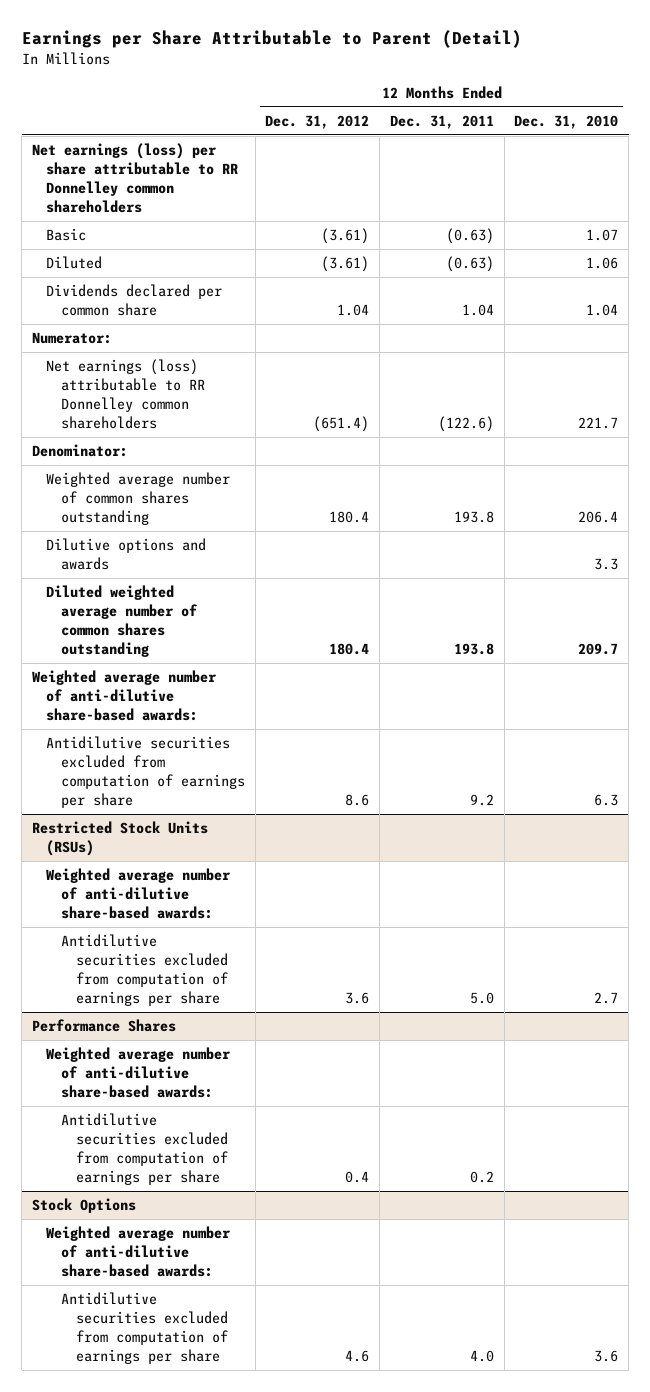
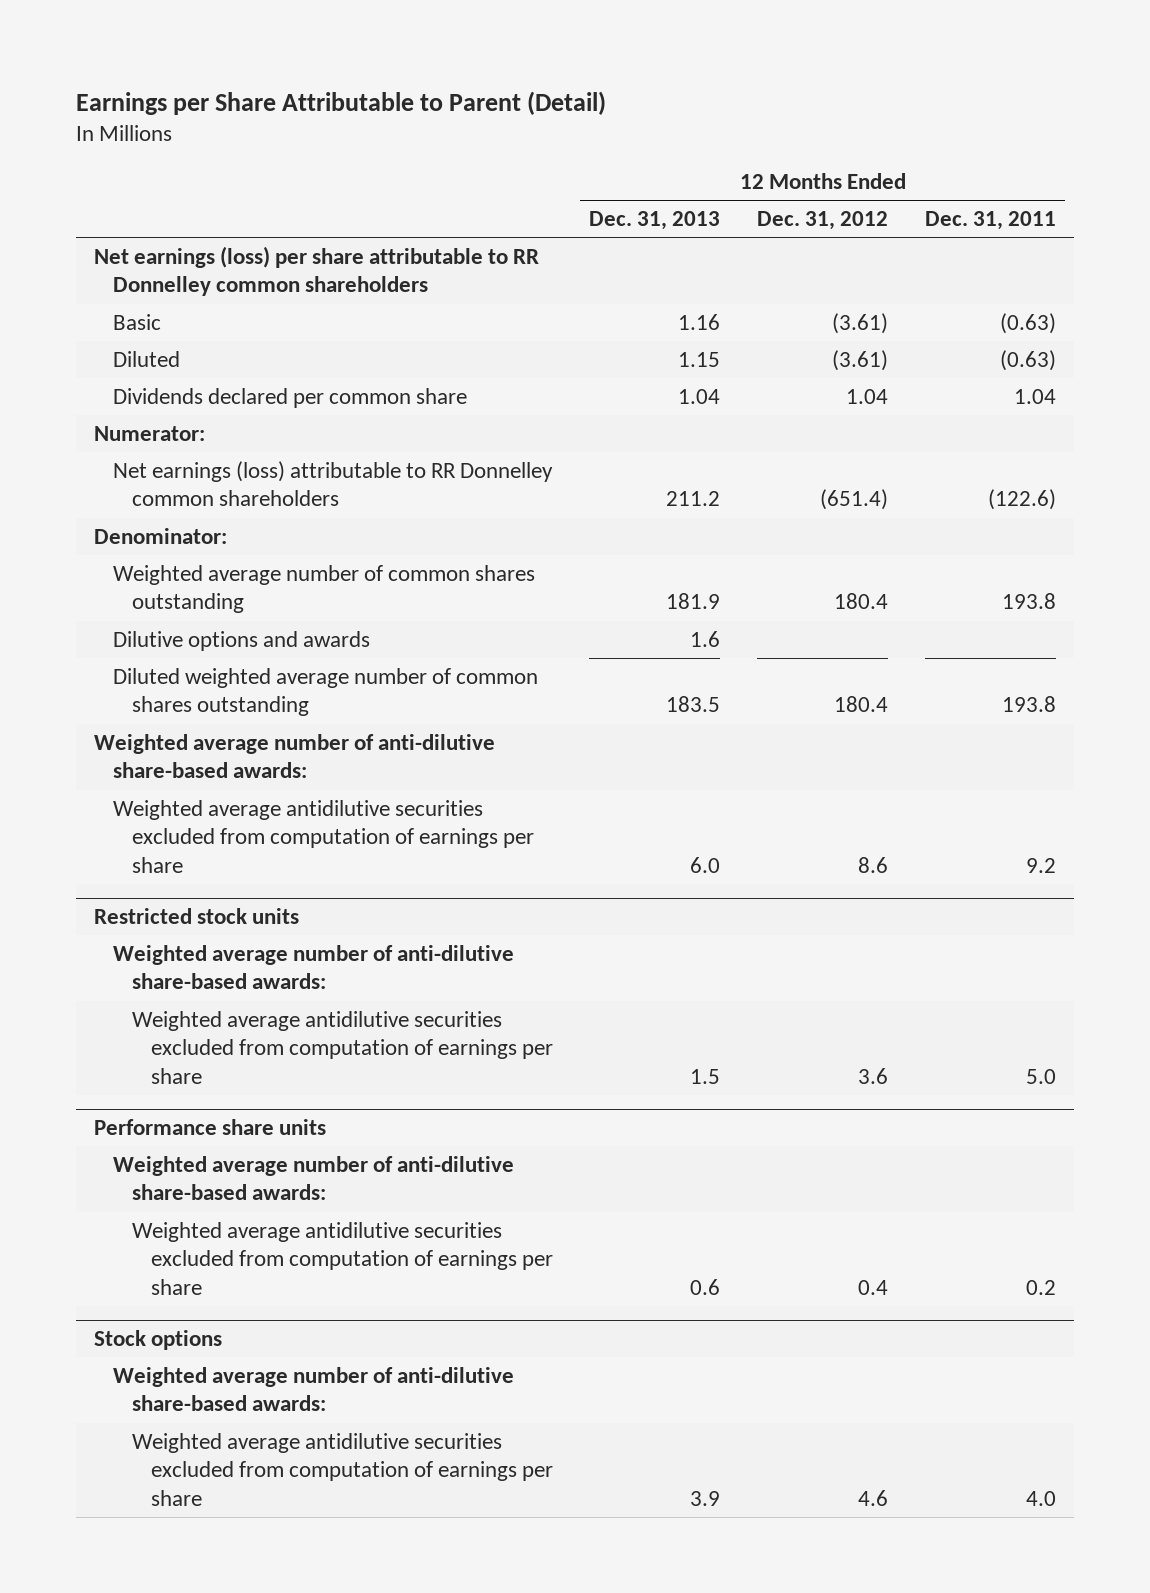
[514,114,619,129] Dec. 31, 2010 -> none
none -> [589,211,721,231] Dec. 31, 2013
[46,736,246,809] Antidilutive securities excluded from computation of earnings per share -> [113,799,535,873] Weighted average antidilutive securities excluded from computation of earnings per share
[31,821,208,857] Restricted Stock Units (RSUs) -> [94,908,300,925] Restricted stock units
[31,1019,176,1033] Performance Shares -> none
[61,934,228,1007] Antidilutive securities excluded from computation of earnings per share -> [132,1010,553,1084] Weighted average antidilutive securities excluded from computation of earnings per share
none -> [94,1119,327,1136] Performance share units
[61,1113,228,1186] Antidilutive securities excluded from computation of earnings per share -> [132,1221,553,1295] Weighted average antidilutive securities excluded from computation of earnings per share
[31,1198,136,1214] Stock Options -> [94,1330,223,1351] Stock options
[61,1292,228,1365] Antidilutive securities excluded from computation of earnings per share -> [132,1432,553,1506] Weighted average antidilutive securities excluded from computation of earnings per share

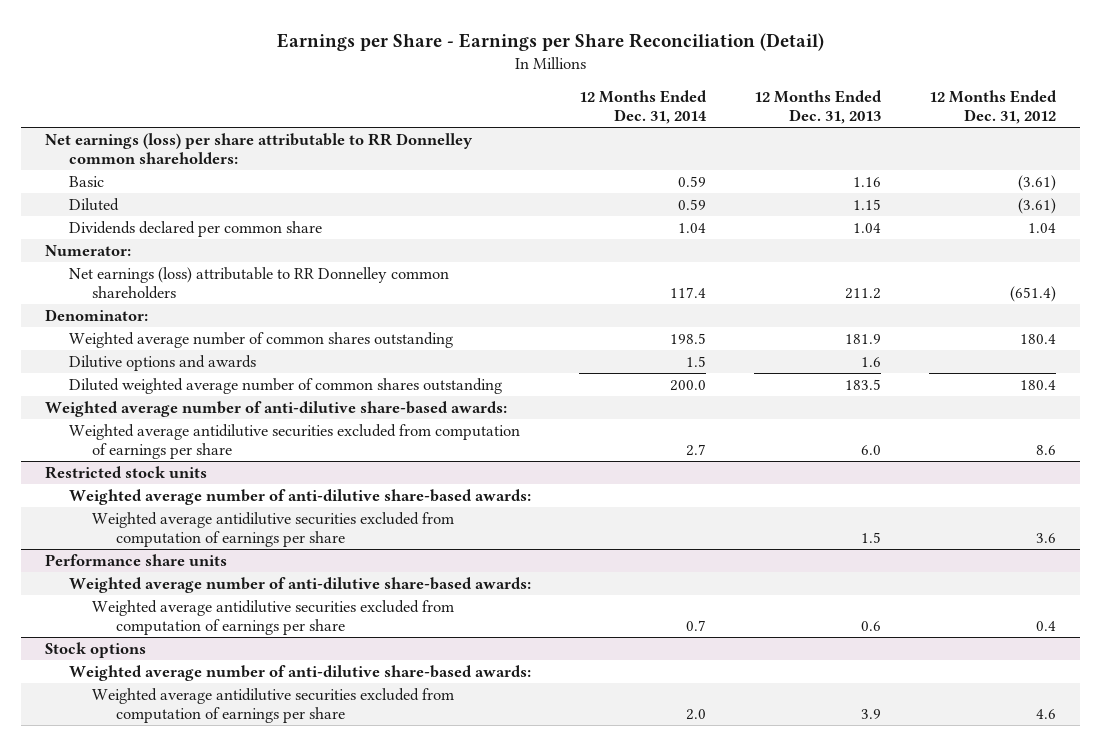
[76,90,607,115] Earnings per Share Attributable to Parent (Detail) -> [276,32,824,51] Earnings per Share - Earnings per Share Reconciliation (Detail)
[924,211,1056,231] Dec. 31, 2011 -> none
none -> [579,90,708,125] 12 Months Ended Dec. 31, 2014
[94,245,540,297] Net earnings (loss) per share attributable to RR Donnelley common shareholders -> [45,132,474,164] Net earnings (loss) per share attributable to RR Donnelley common shareholders:

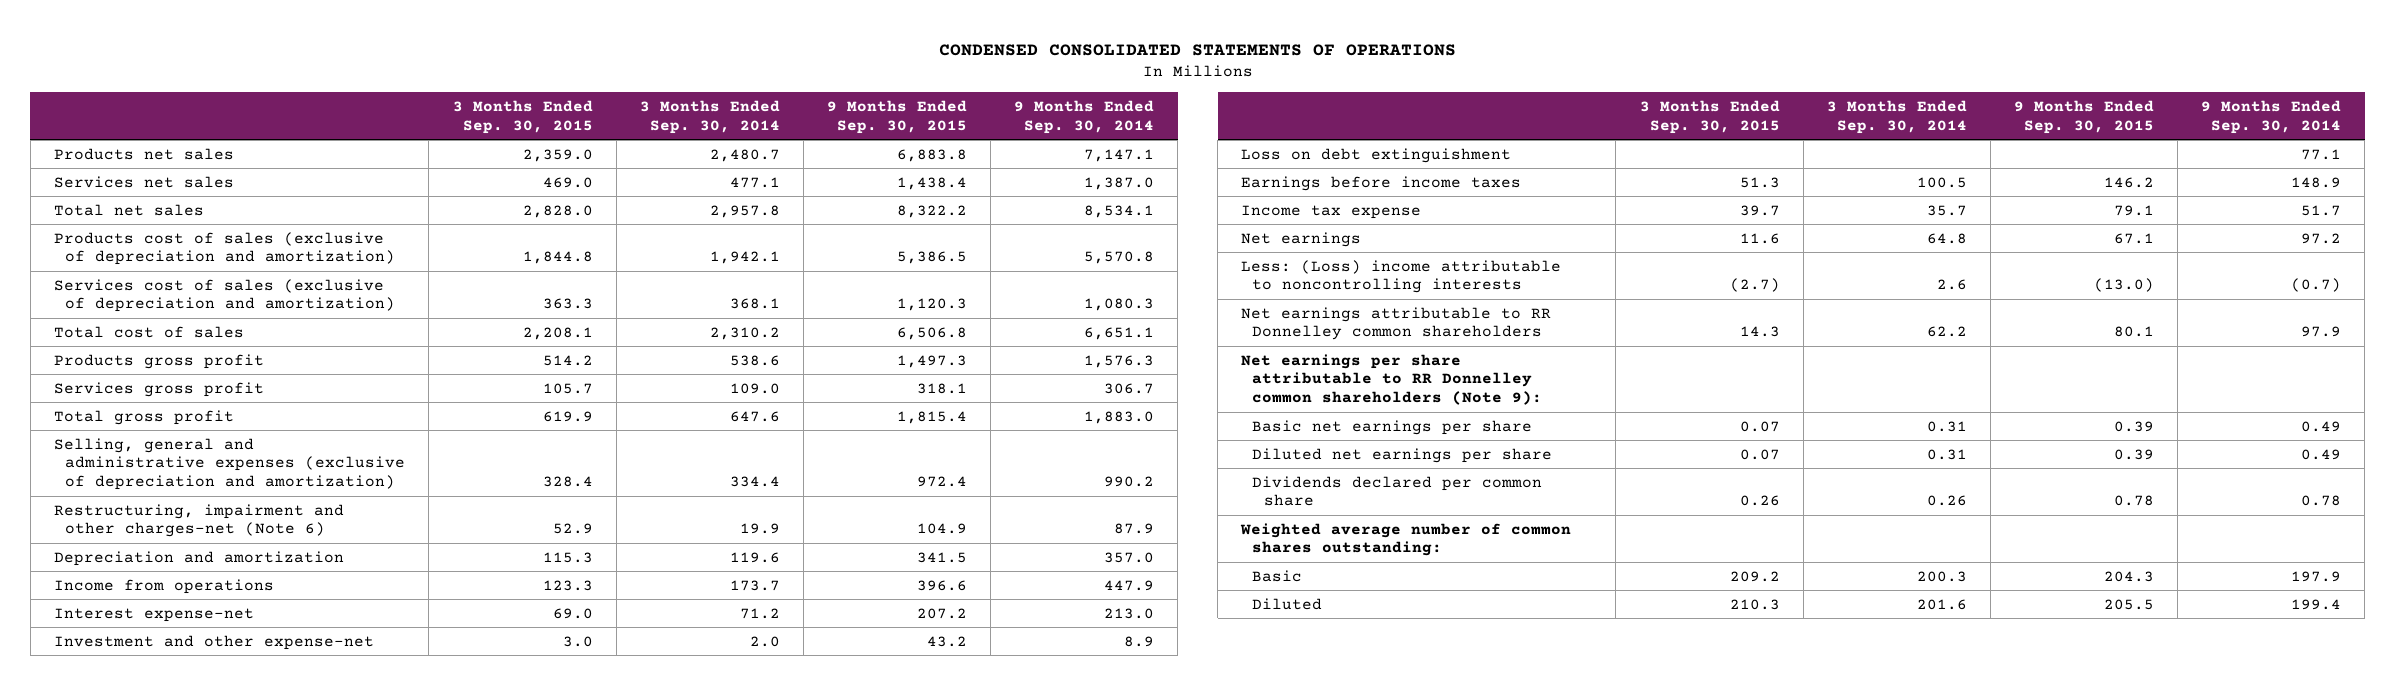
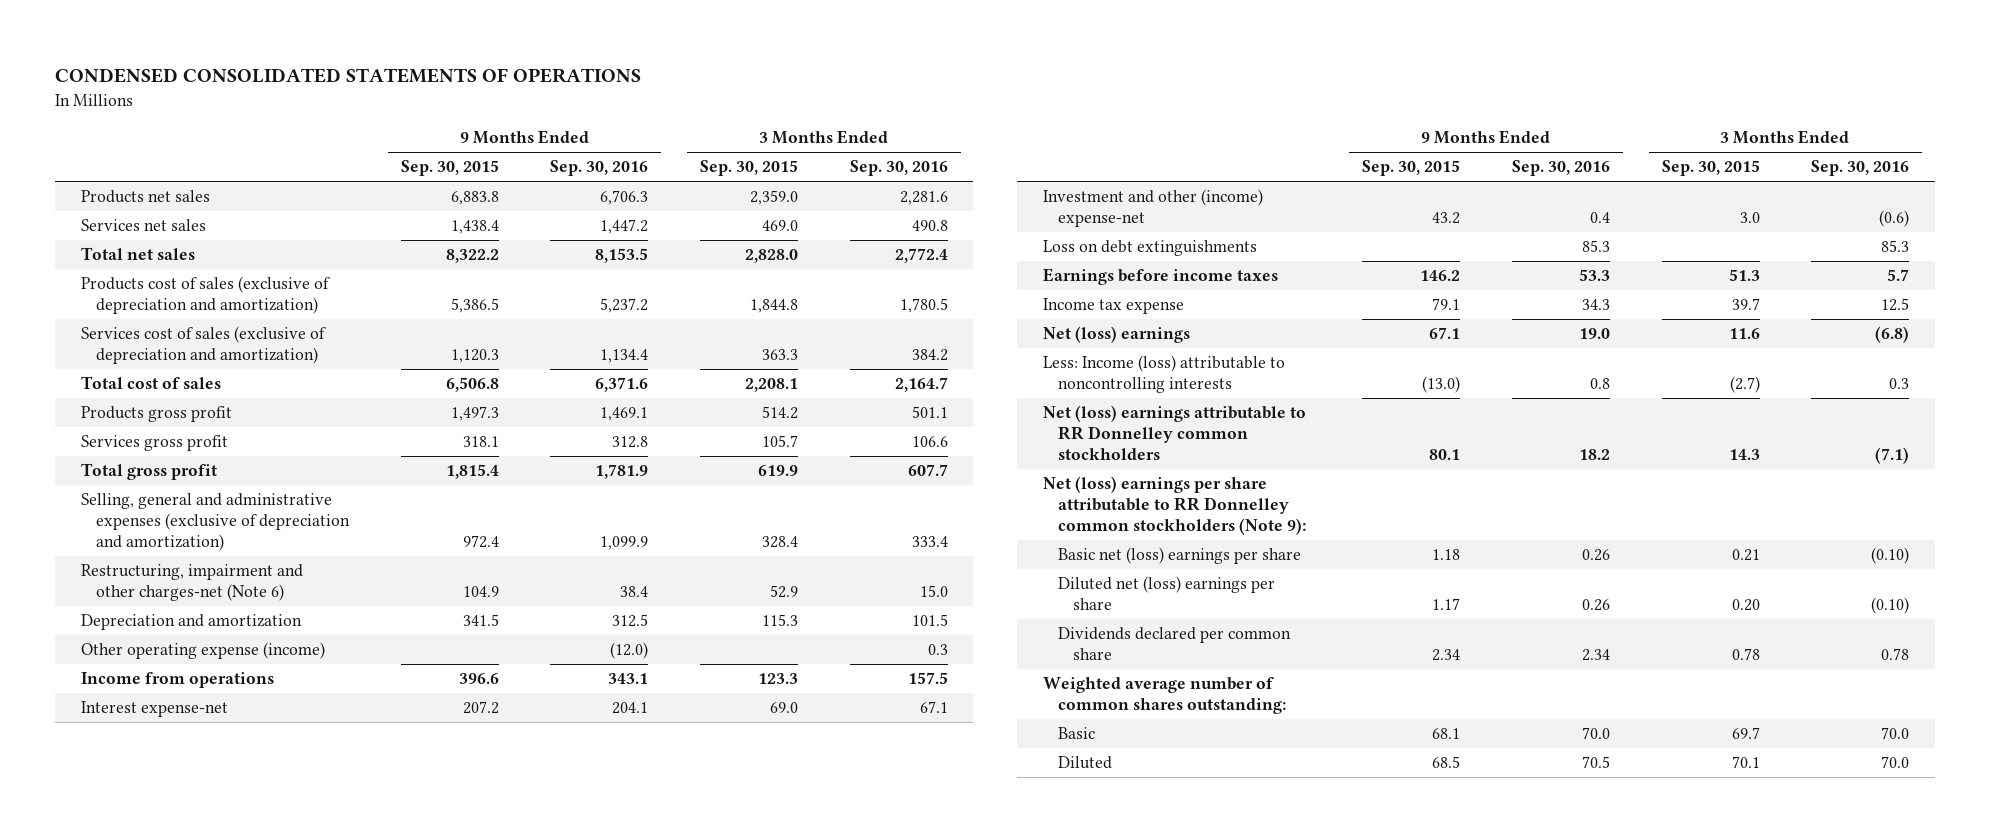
[639,100,780,134] 3 Months Ended Sep. 30, 2014 -> none
[1014,100,1155,134] 9 Months Ended Sep. 30, 2014 -> none
none -> [550,160,649,177] Sep. 30, 2016
none -> [849,160,948,177] Sep. 30, 2016
none -> [81,642,326,660] Other operating expense (income)
[54,634,375,650] Investment and other expense-net -> [1042,189,1263,228] Investment and other (income) expense-net
[1241,147,1512,163] Loss on debt extinguishment -> [1042,240,1257,257] Loss on debt extinguishments
[1241,231,1362,247] Net earnings -> [1042,326,1190,344] Net (loss) earnings
[1241,259,1562,294] Less: (Loss) income attributable to noncontrolling interests -> [1042,355,1285,394] Less: Income (loss) attributable to noncontrolling interests
[1241,306,1552,341] Net earnings attributable to RR Donnelley common shareholders -> [1042,405,1306,461] Net (loss) earnings attributable to RR Donnelley common stockholders
[1241,353,1543,406] Net earnings per share attributable to RR Donnelley common shareholders (Note 9): -> [1042,476,1306,536] Net (loss) earnings per share attributable to RR Donnelley common stockholders (Note 9):
[1252,419,1533,435] Basic net earnings per share -> [1057,547,1301,565] Basic net (loss) earnings per share
[1739,420,1780,432] 0.07 -> [1731,549,1760,562] 0.21
[2114,420,2155,432] 0.39 -> [1432,549,1461,561] 1.18
[1252,447,1553,463] Diluted net earnings per share -> [1057,576,1275,611] Diluted net (loss) earnings per share
[1739,448,1780,460] 0.07 -> [1731,599,1760,612] 0.20
[2114,448,2155,460] 0.39 -> [1432,598,1461,611] 1.17
[1739,495,1780,507] 0.26 -> [1731,648,1760,661] 0.78
[2114,495,2155,507] 0.78 -> [1432,649,1461,662] 2.34
[1729,570,1780,582] 209.2 -> [1731,727,1760,740] 69.7
[2104,570,2155,582] 204.3 -> [1432,728,1461,740] 68.1
[1729,598,1780,610] 210.3 -> [1731,756,1760,769] 70.1
[2104,598,2155,610] 205.5 -> [1432,756,1461,769] 68.5

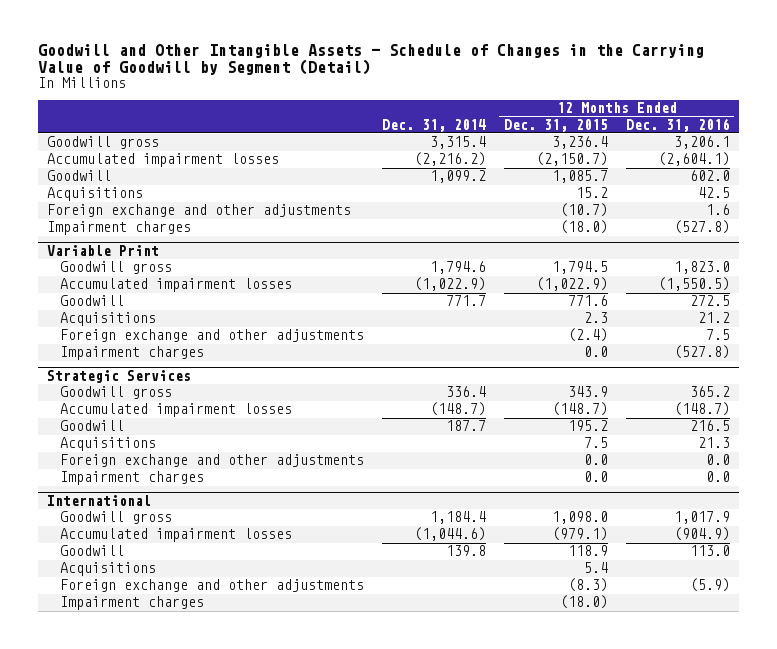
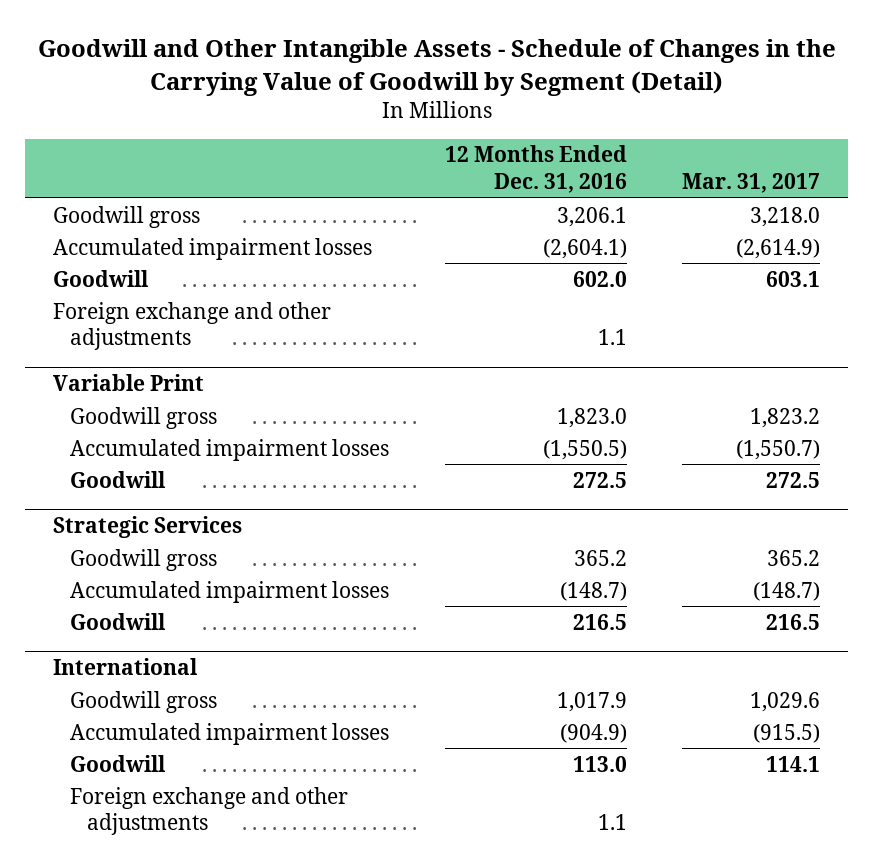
[381,118,486,132] Dec. 31, 2014 -> none
[503,118,608,132] Dec. 31, 2015 -> none
none -> [682,172,821,193] Mar. 31, 2017
[46,187,143,202] Acquisitions -> none
[46,221,191,236] Impairment charges -> none
[705,204,730,216] 1.6 -> [597,329,627,346] 1.1
[59,312,156,327] Acquisitions -> none
[59,329,364,343] Foreign exchange and other adjustments -> none
[59,346,204,361] Impairment charges -> none
[59,437,156,452] Acquisitions -> none
[59,454,364,468] Foreign exchange and other adjustments -> none
[59,471,204,486] Impairment charges -> none
[59,562,156,577] Acquisitions -> none
[59,596,204,611] Impairment charges -> none
[689,578,730,593] (5.9) -> [597,814,627,831] 1.1

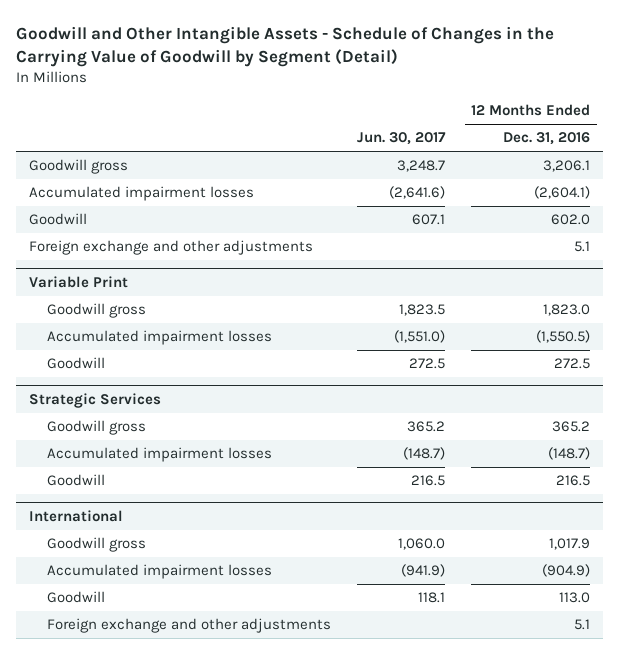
[682,172,821,193] Mar. 31, 2017 -> none
none -> [357,132,447,146] Jun. 30, 2017
[597,329,627,346] 1.1 -> [574,241,591,253] 5.1
[597,814,627,831] 1.1 -> [574,619,591,631] 5.1

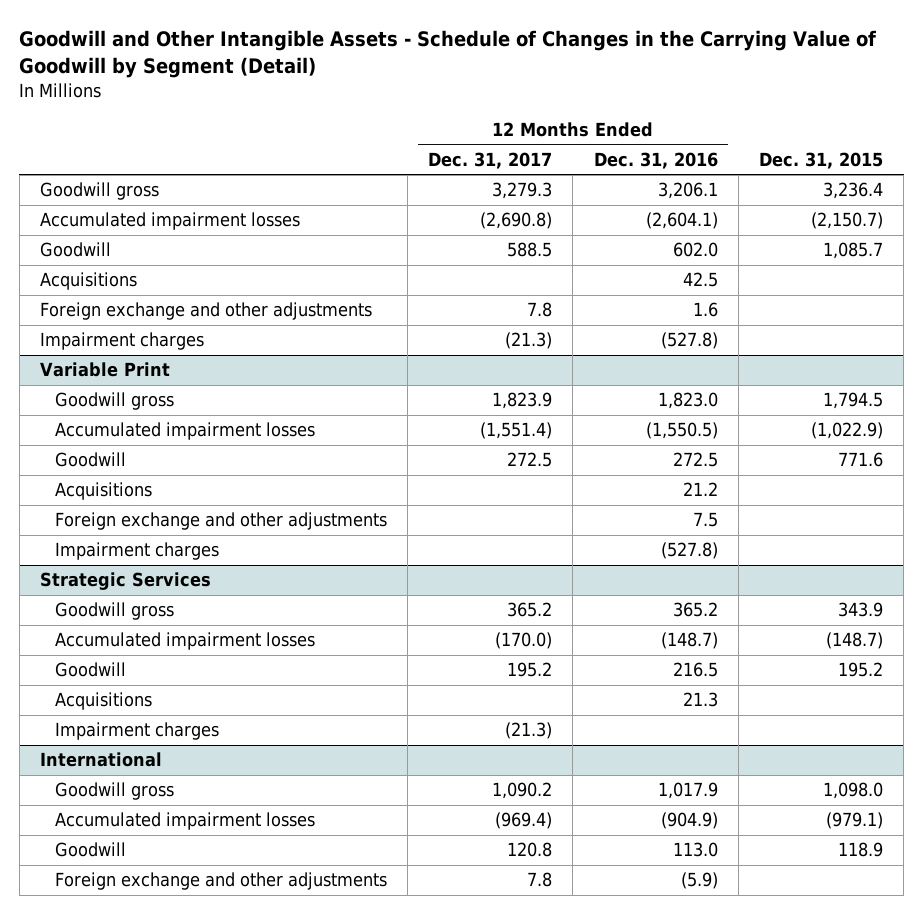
[357,132,447,146] Jun. 30, 2017 -> none
none -> [428,151,553,169] Dec. 31, 2017
none -> [759,151,884,169] Dec. 31, 2015
none -> [39,272,137,291] Acquisitions
[574,241,591,253] 5.1 -> [692,302,718,318] 1.6
none -> [39,332,204,351] Impairment charges
none -> [54,482,152,501] Acquisitions
none -> [54,512,387,531] Foreign exchange and other adjustments
none -> [54,542,219,561] Impairment charges
none -> [54,692,152,711] Acquisitions
none -> [54,722,219,741] Impairment charges
[574,619,591,631] 5.1 -> [680,872,718,890] (5.9)

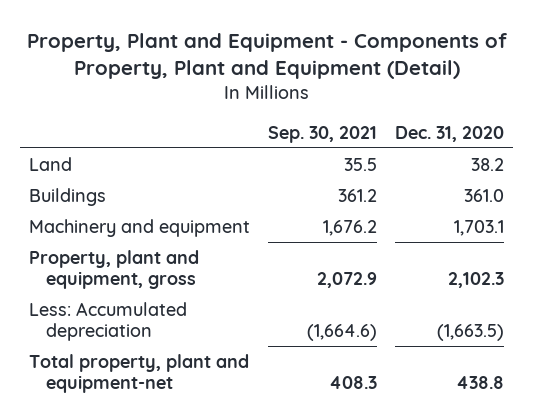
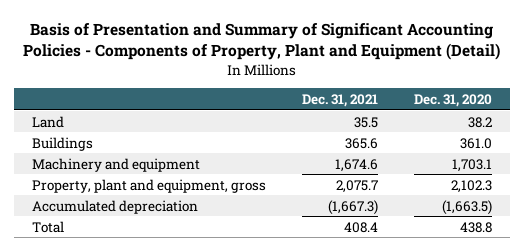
[26,32,507,80] Property, Plant and Equipment - Components of Property, Plant and Equipment (Detail) -> [22,23,500,61] Basis of Presentation and Summary of Significant Accounting Policies - Components of Property, Plant and Equipment (Detail)
[268,125,378,143] Sep. 30, 2021 -> none
none -> [301,94,378,108] Dec. 31, 2021
[28,301,187,342] Less: Accumulated depreciation -> [31,199,198,214] Accumulated depreciation
[28,353,249,394] Total property, plant and equipment-net -> [31,220,64,233] Total

